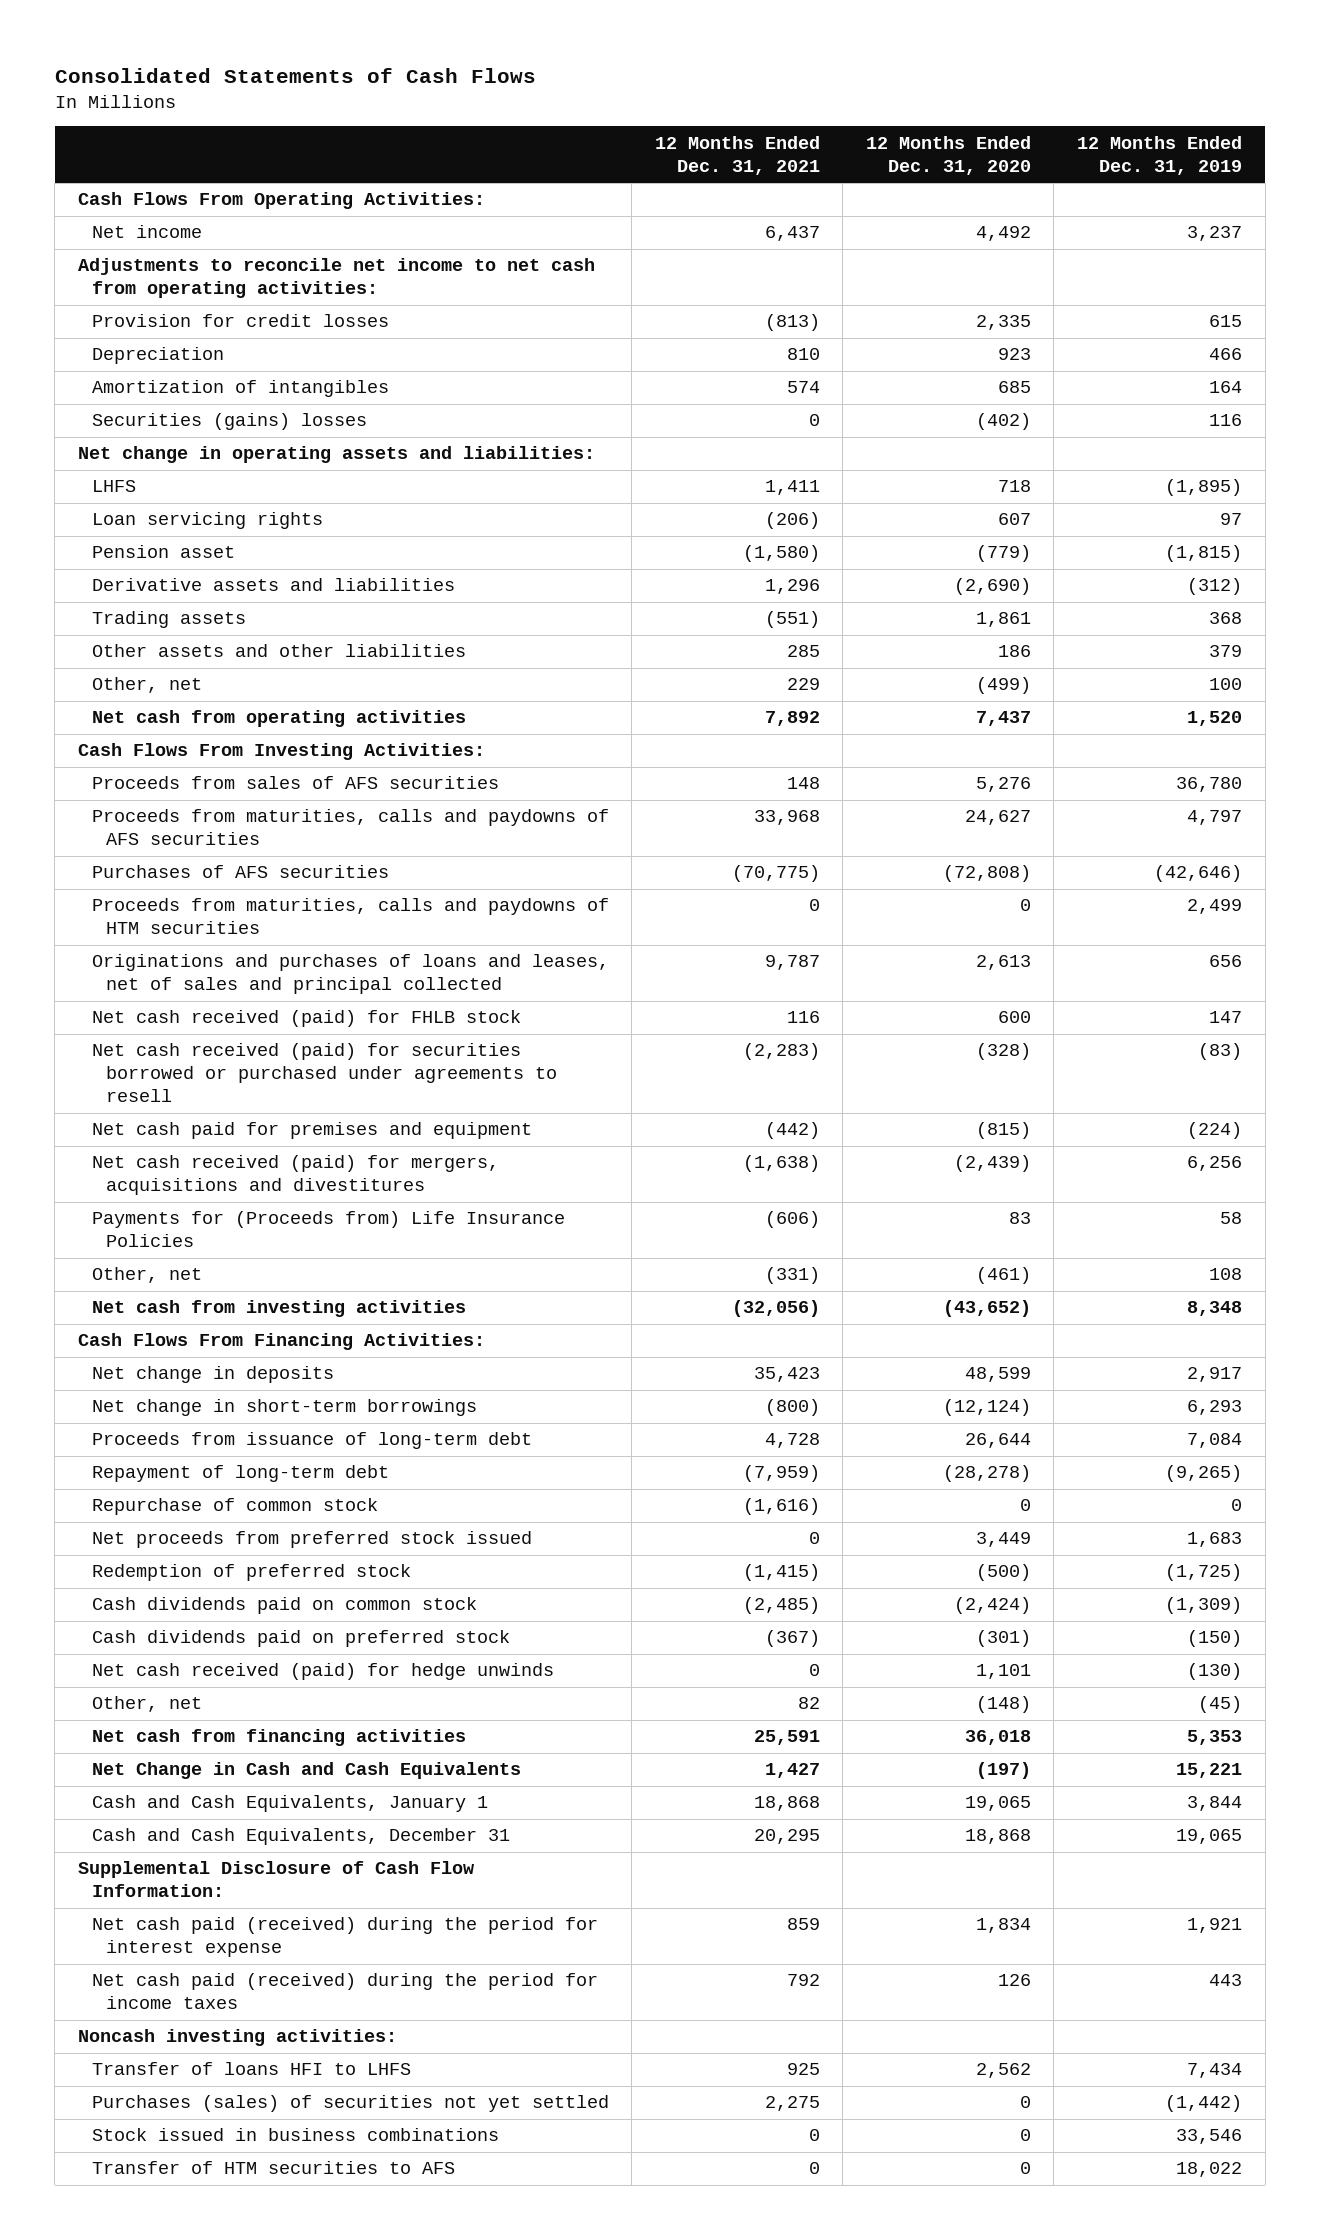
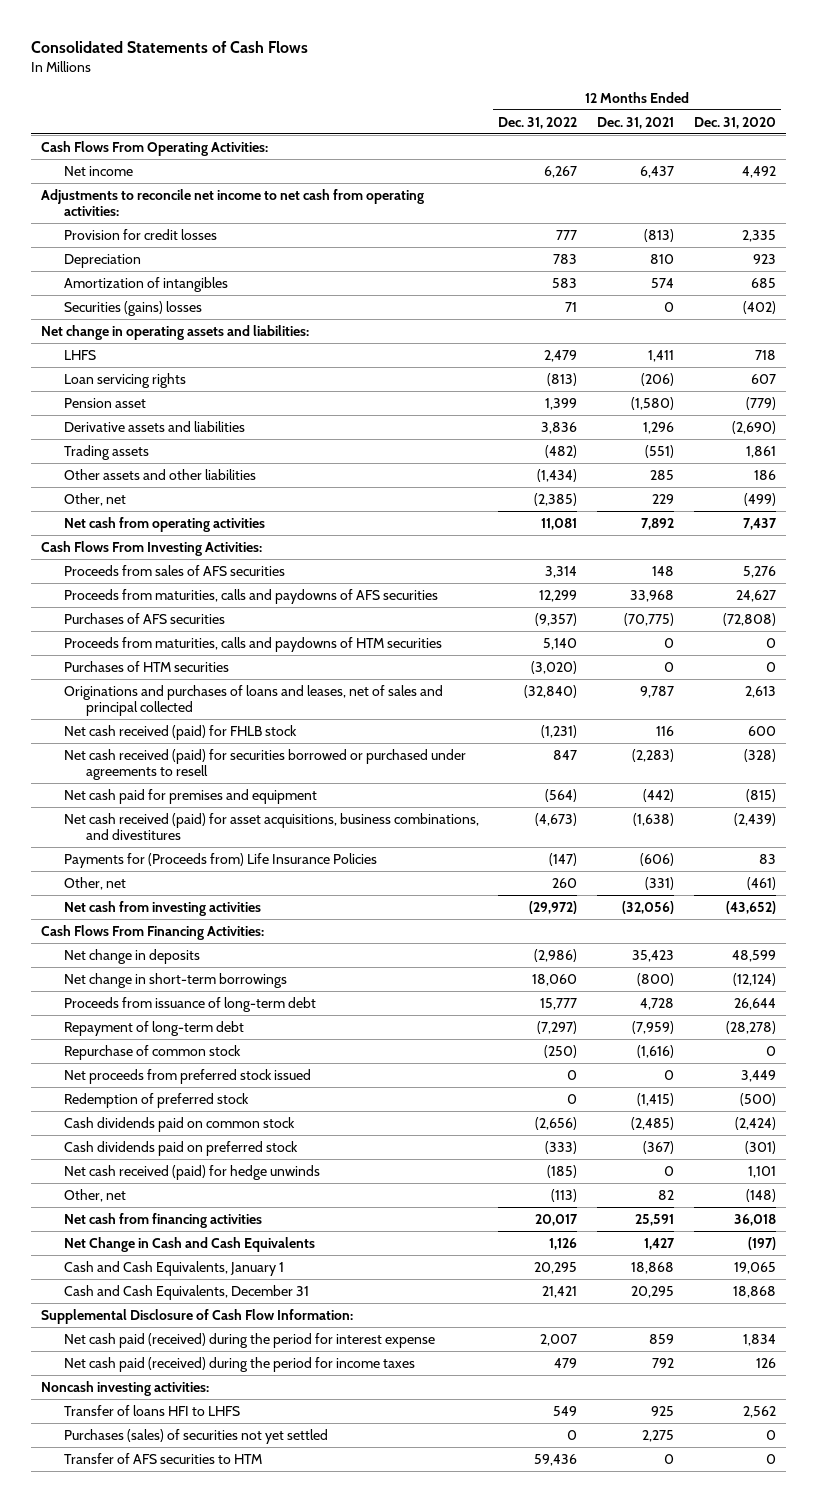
[1076,135,1242,175] 12 Months Ended Dec. 31, 2019 -> none
none -> [498,116,578,129] Dec. 31, 2022
none -> [63,660,229,672] Purchases of HTM securities
[91,1155,499,1196] Net cash received (paid) for mergers, acquisitions and divestitures -> [63,812,479,841] Net cash received (paid) for asset acquisitions, business combinations, and divestitures
[91,2128,499,2142] Stock issued in business combinations -> none
[91,2161,455,2175] Transfer of HTM securities to AFS -> [63,1452,262,1464] Transfer of AFS securities to HTM

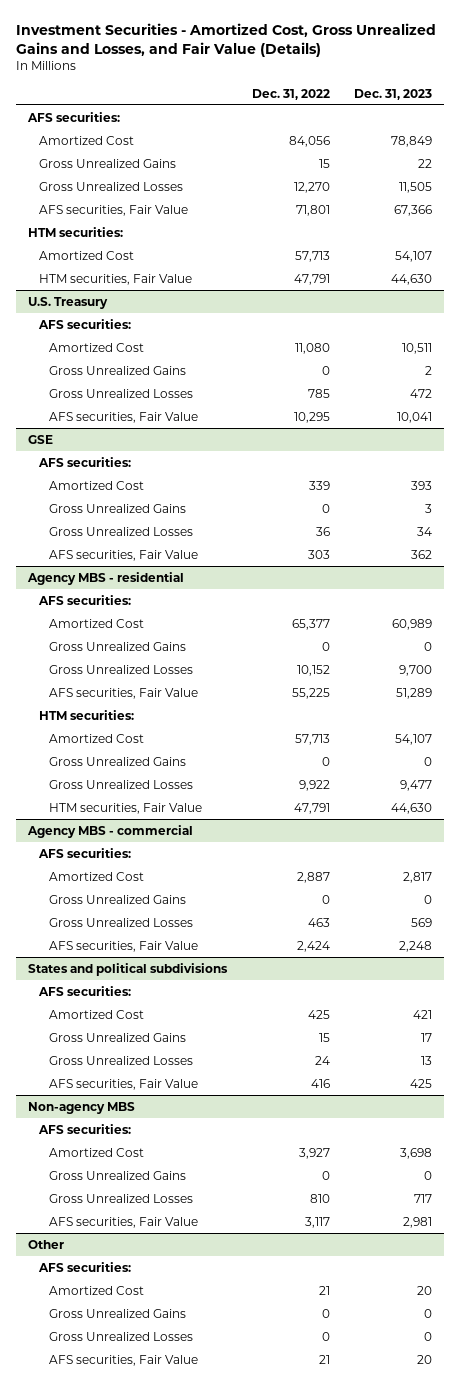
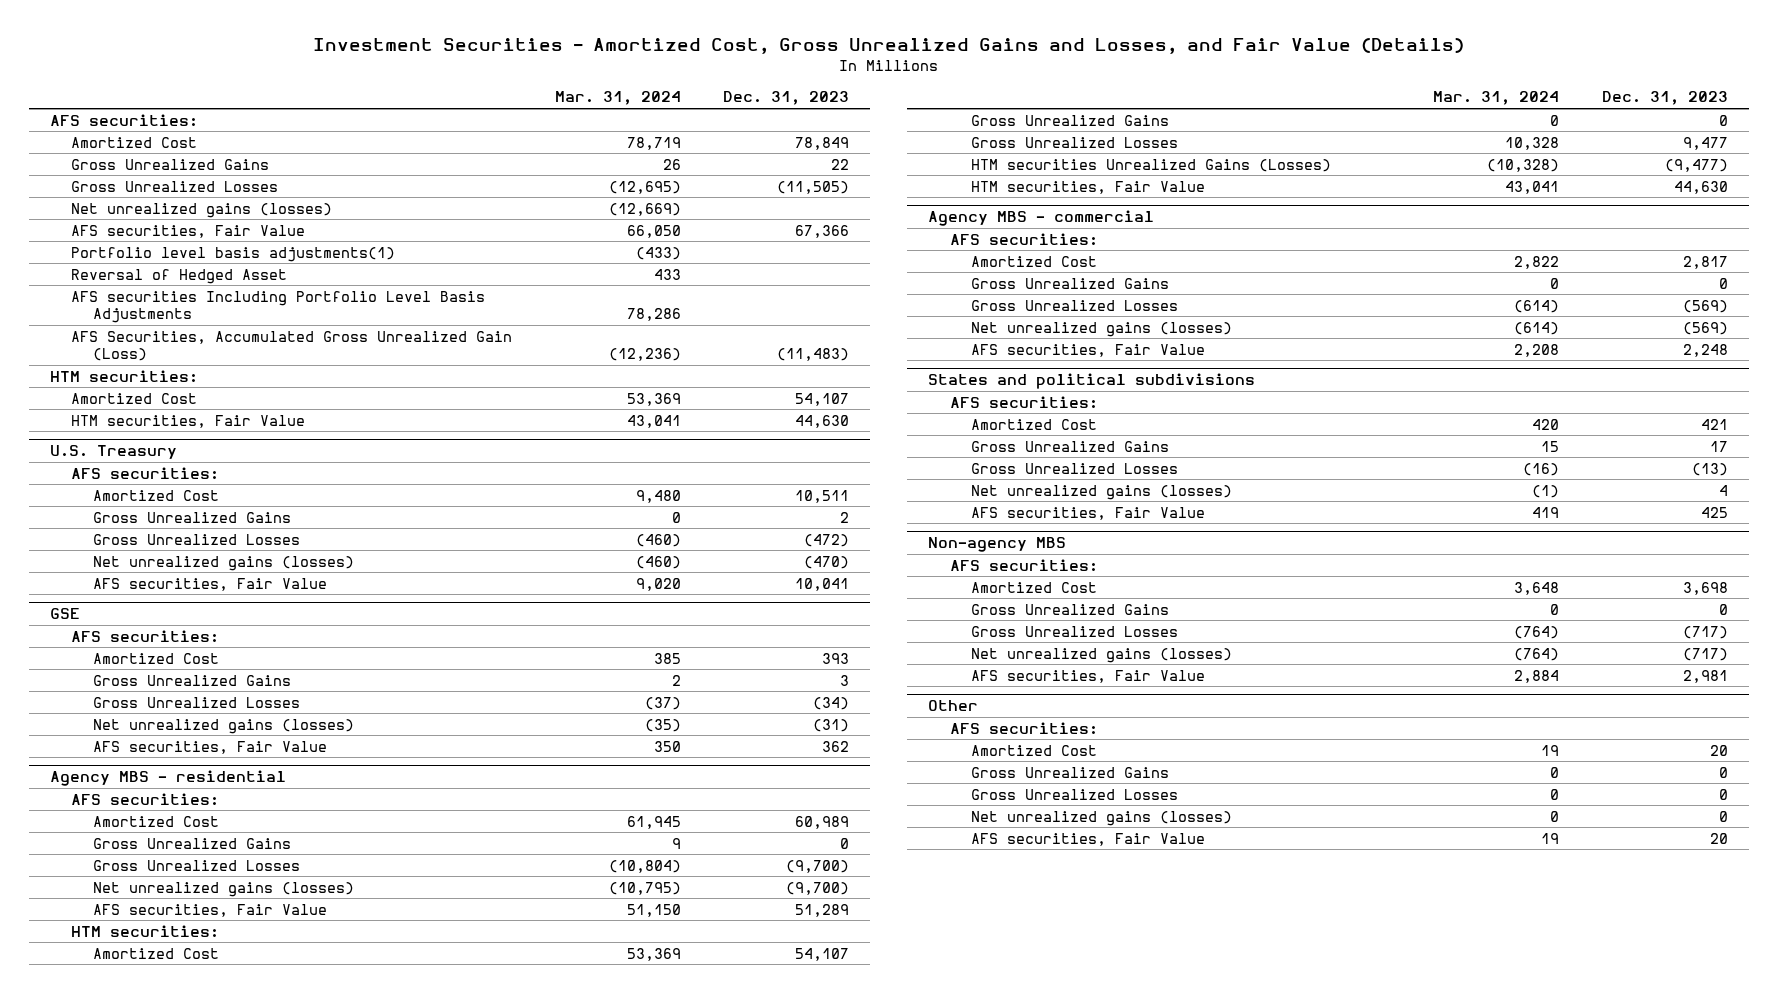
[251,88,330,100] Dec. 31, 2022 -> none
none -> [554,91,681,106] Mar. 31, 2024
[399,181,433,193] 11,505 -> [777,180,850,194] (11,505)
none -> [71,202,333,218] Net unrealized gains (losses)
none -> [71,246,396,262] Portfolio level basis adjustments(1)
none -> [71,268,288,284] Reversal of Hedged Asset
none -> [71,290,486,324] AFS securities Including Portfolio Level Basis Adjustments
none -> [71,330,513,362] AFS Securities, Accumulated Gross Unrealized Gain (Loss)
[410,388,433,398] 472 -> [804,533,850,547] (472)
none -> [92,555,354,571] Net unrealized gains (losses)
[417,526,433,536] 34 -> [813,696,850,710] (34)
none -> [92,718,354,734] Net unrealized gains (losses)
[399,664,433,676] 9,700 -> [786,859,850,873] (9,700)
none -> [92,881,354,897] Net unrealized gains (losses)
none -> [971,158,1332,172] HTM securities Unrealized Gains (Losses)
[411,917,433,927] 569 -> [1682,299,1728,313] (569)
none -> [971,321,1233,337] Net unrealized gains (losses)
[421,1055,433,1065] 13 -> [1691,462,1728,476] (13)
none -> [971,484,1233,500] Net unrealized gains (losses)
[414,1193,433,1203] 717 -> [1682,625,1728,639] (717)
none -> [971,647,1233,663] Net unrealized gains (losses)
none -> [971,810,1233,826] Net unrealized gains (losses)

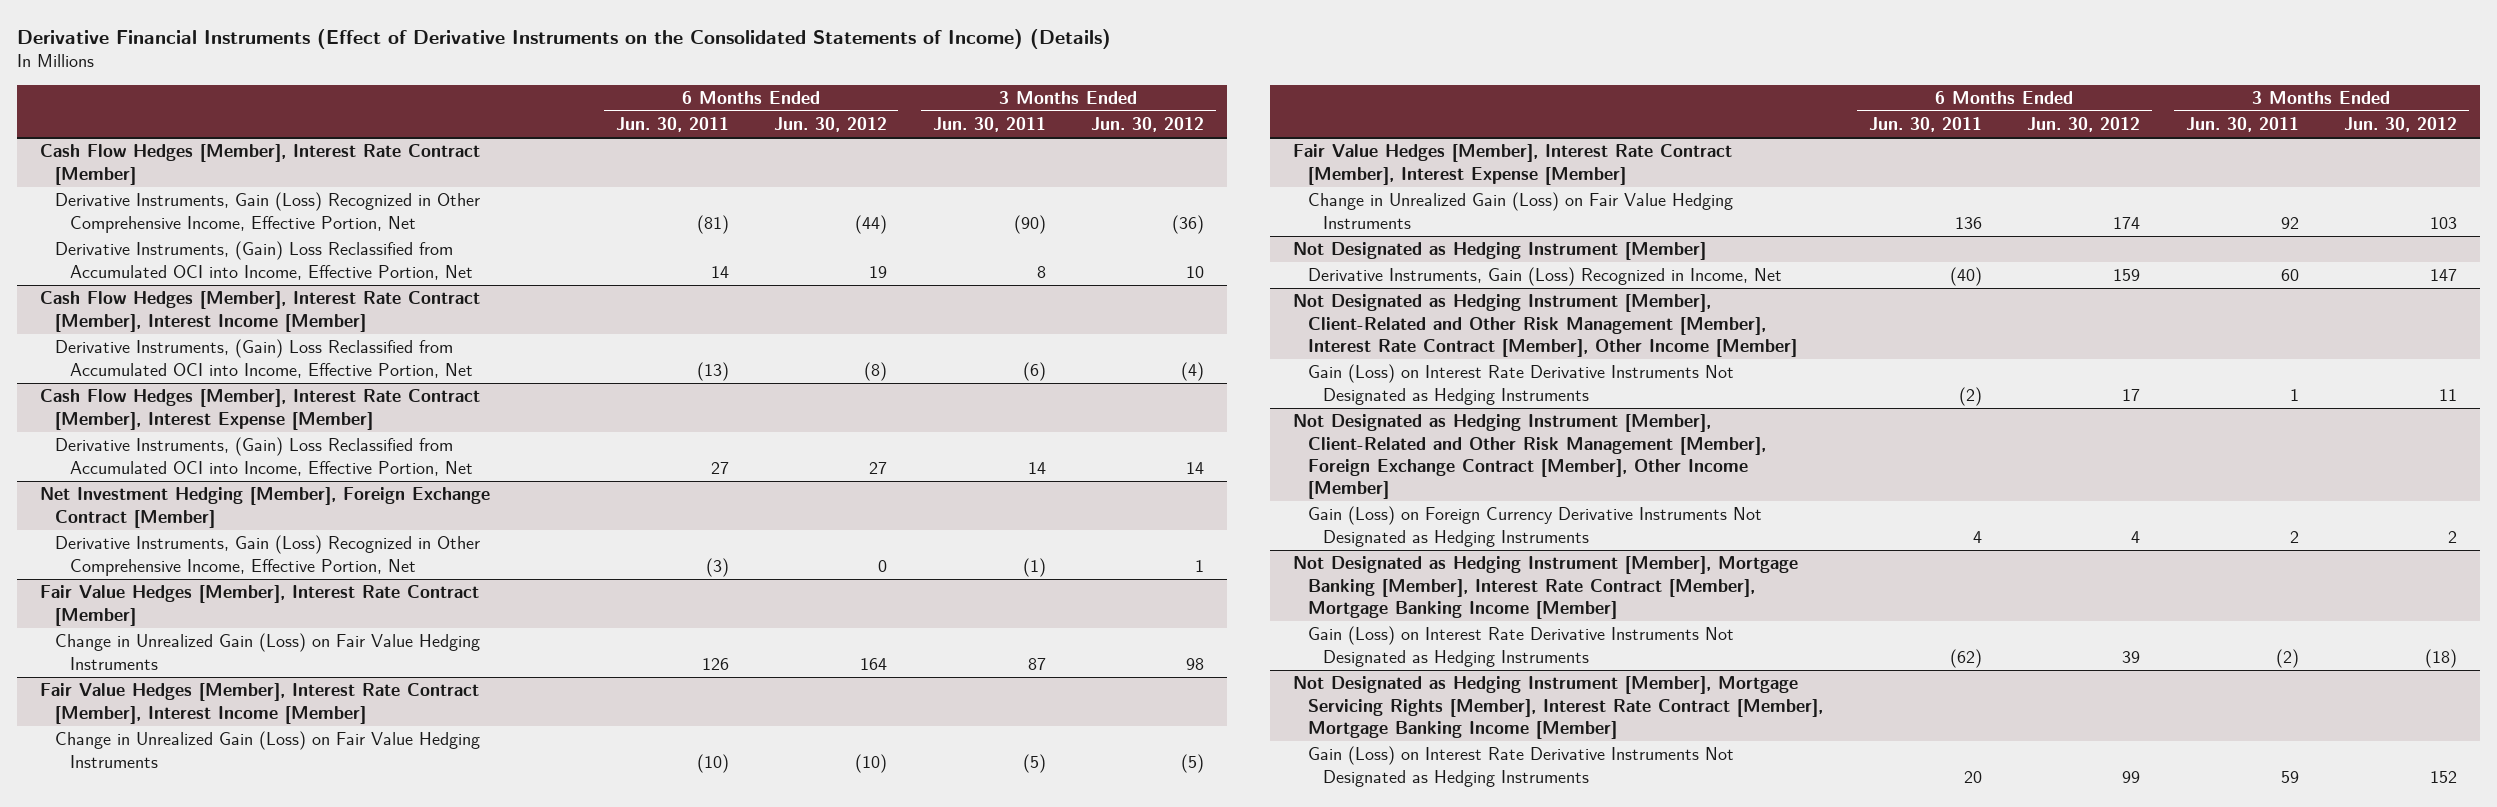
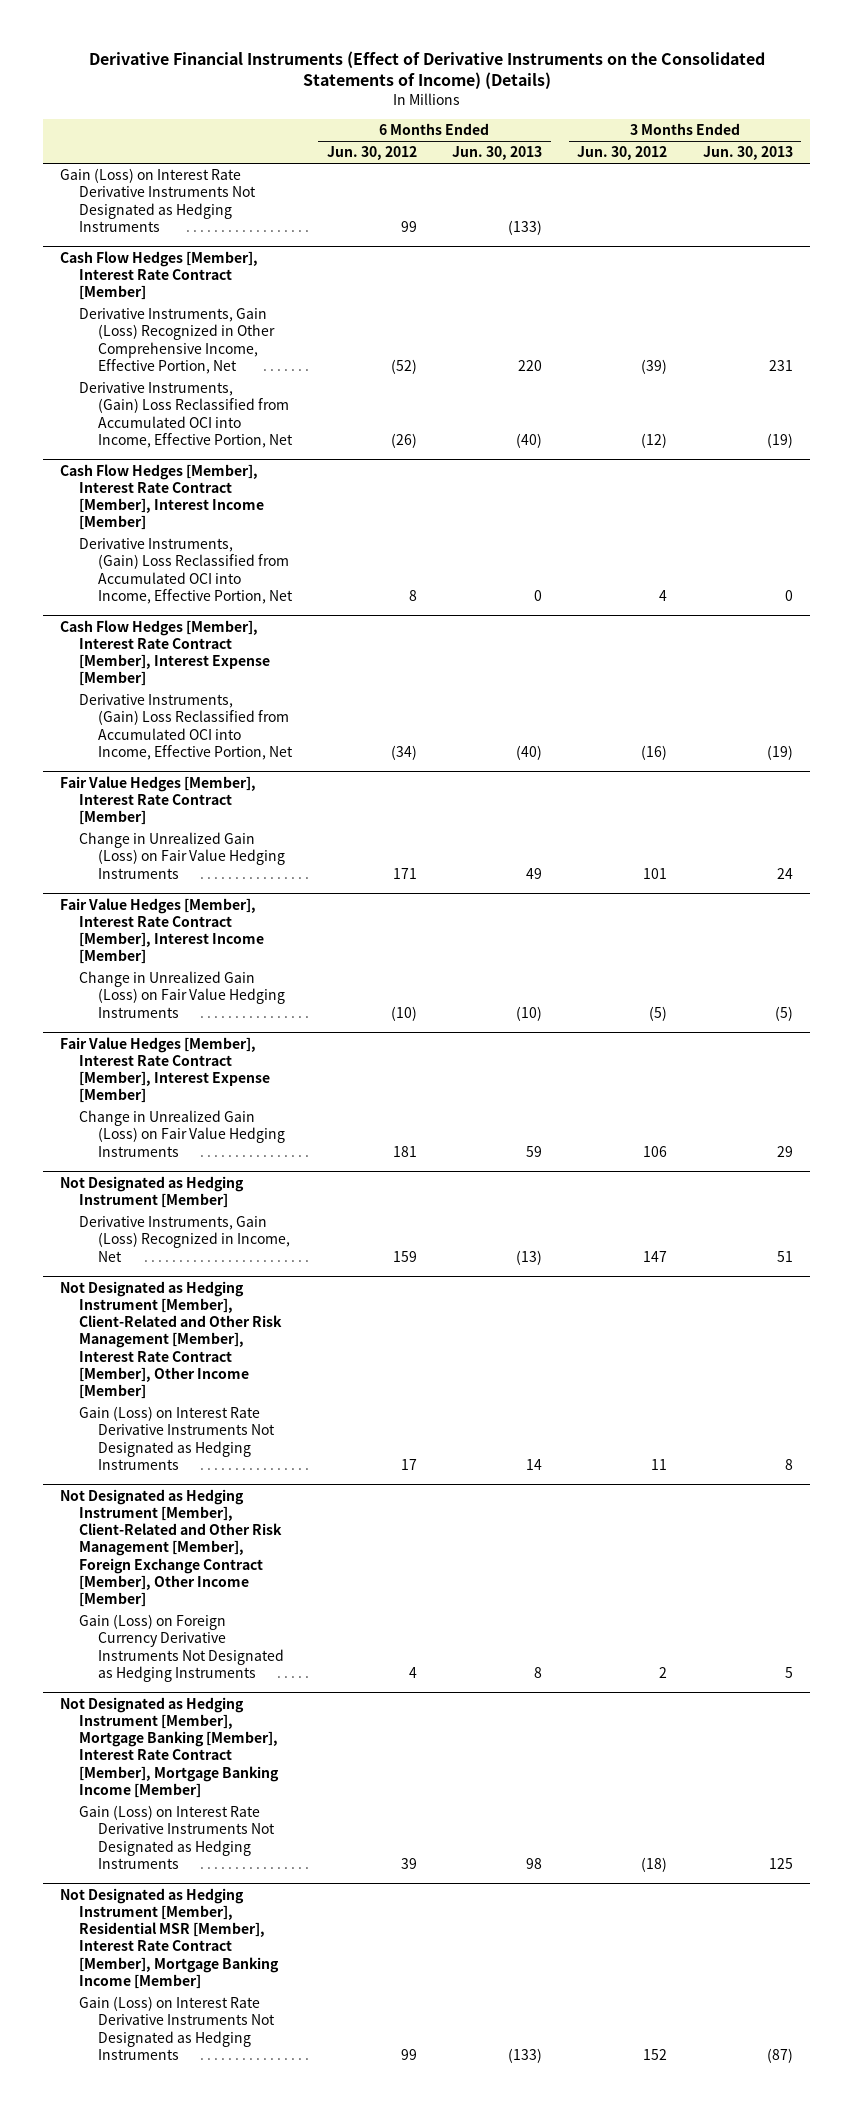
[615,117,729,133] Jun. 30, 2011 -> none
[932,117,1046,133] Jun. 30, 2011 -> none
none -> [452,146,543,161] Jun. 30, 2013
none -> [702,146,793,161] Jun. 30, 2013
none -> [60,168,257,232] Gain (Loss) on Interest Rate Derivative Instruments Not Designated as Hedging Instruments
[855,214,888,234] (44) -> [390,358,417,374] (52)
[1172,214,1205,234] (36) -> [641,358,668,374] (39)
[869,265,888,278] 19 -> [390,432,417,448] (26)
[1186,265,1205,278] 10 -> [641,432,668,448] (12)
[864,361,888,381] (8) -> [408,589,417,601] 8
[1181,361,1205,381] (4) -> [659,589,668,601] 4
[39,487,490,528] Net Investment Hedging [Member], Foreign Exchange Contract [Member] -> none
[54,535,480,576] Derivative Instruments, Gain (Loss) Recognized in Other Comprehensive Income, Effective Portion, Net -> none
[869,461,888,474] 27 -> [390,744,417,760] (34)
[1186,461,1205,474] 14 -> [641,744,668,760] (16)
[860,657,888,670] 164 -> [392,867,417,879] 171
[1186,657,1205,670] 98 -> [643,867,668,879] 101
[2113,216,2141,229] 174 -> [392,1145,417,1157] 181
[2430,216,2458,229] 103 -> [643,1145,668,1157] 106
[1292,676,1824,739] Not Designated as Hedging Instrument [Member], Mortgage Servicing Rights [Member], Interest Rate Contract [Member], Mortgage Banking Income [Member] -> [60,1887,280,1989] Not Designated as Hedging Instrument [Member], Residential MSR [Member], Interest Rate Contract [Member], Mortgage Banking Income [Member]

